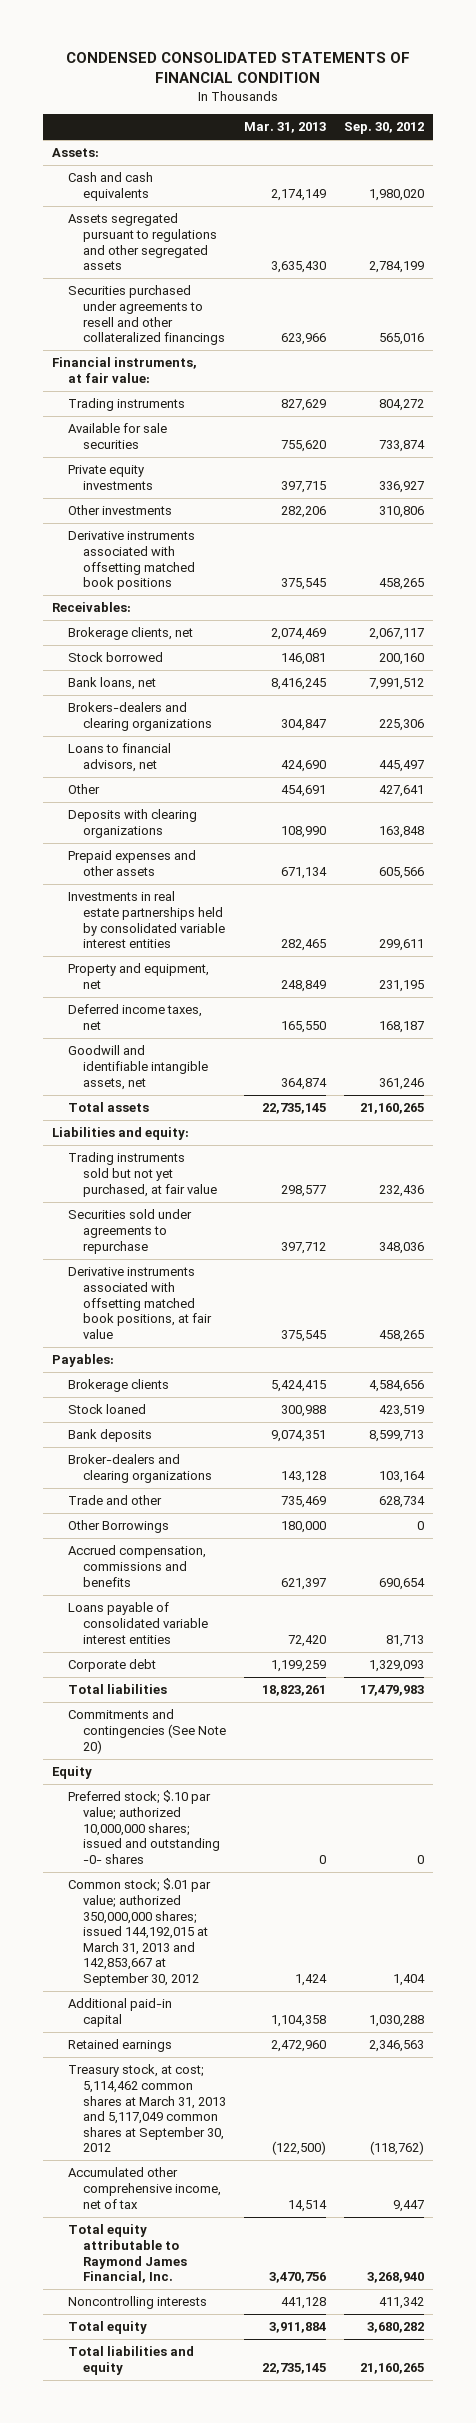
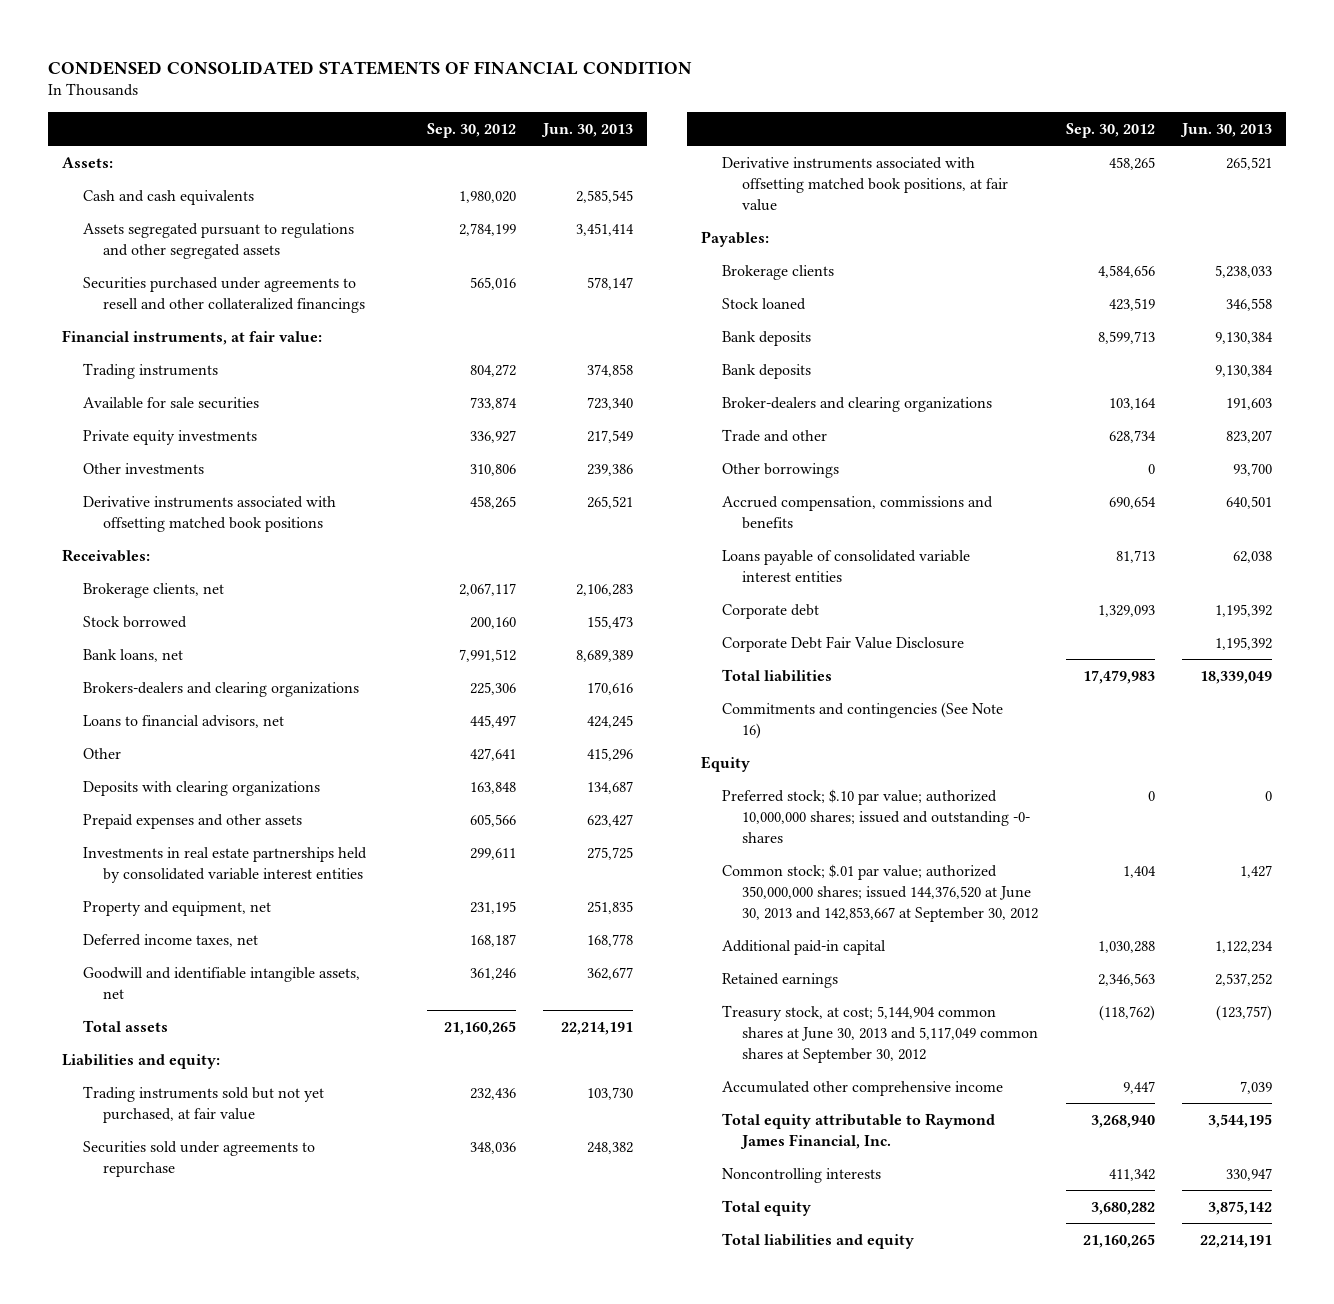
[243,122,326,134] Mar. 31, 2013 -> none
none -> [541,122,634,137] Jun. 30, 2013
none -> [721,363,811,379] Bank deposits
[67,1520,169,1534] Other Borrowings -> [721,462,839,478] Other borrowings
none -> [721,635,964,652] Corporate Debt Fair Value Disclosure
[67,1709,227,1754] Commitments and contingencies (See Note 20) -> [721,701,1003,739] Commitments and contingencies (See Note 16)
[67,1878,211,1987] Common stock; $.01 par value; authorized 350,000,000 shares; issued 144,192,015 at March 31, 2013 and 142,853,667 at September 30, 2012 -> [721,863,1039,922] Common stock; $.01 par value; authorized 350,000,000 shares; issued 144,376,520 at June 30, 2013 and 142,853,667 at September 30, 2012
[67,2064,227,2153] Treasury stock, at cost; 5,114,462 common shares at March 31, 2013 and 5,117,049 common shares at September 30, 2012 -> [721,1004,1039,1063] Treasury stock, at cost; 5,144,904 common shares at June 30, 2013 and 5,117,049 common shares at September 30, 2012
[67,2167,222,2209] Accumulated other comprehensive income, net of tax -> [721,1080,1003,1096] Accumulated other comprehensive income

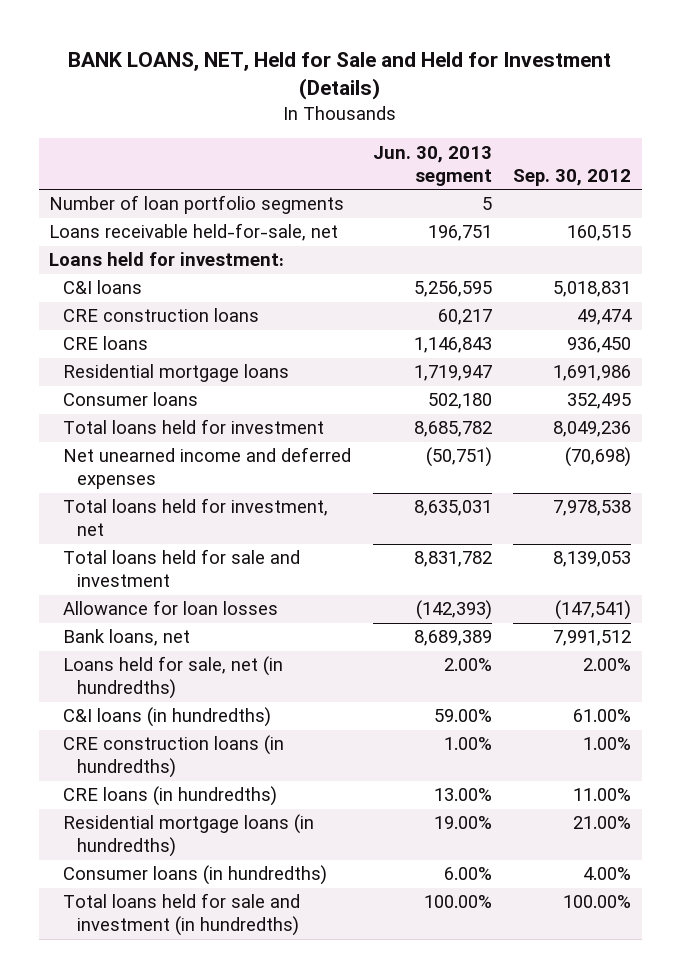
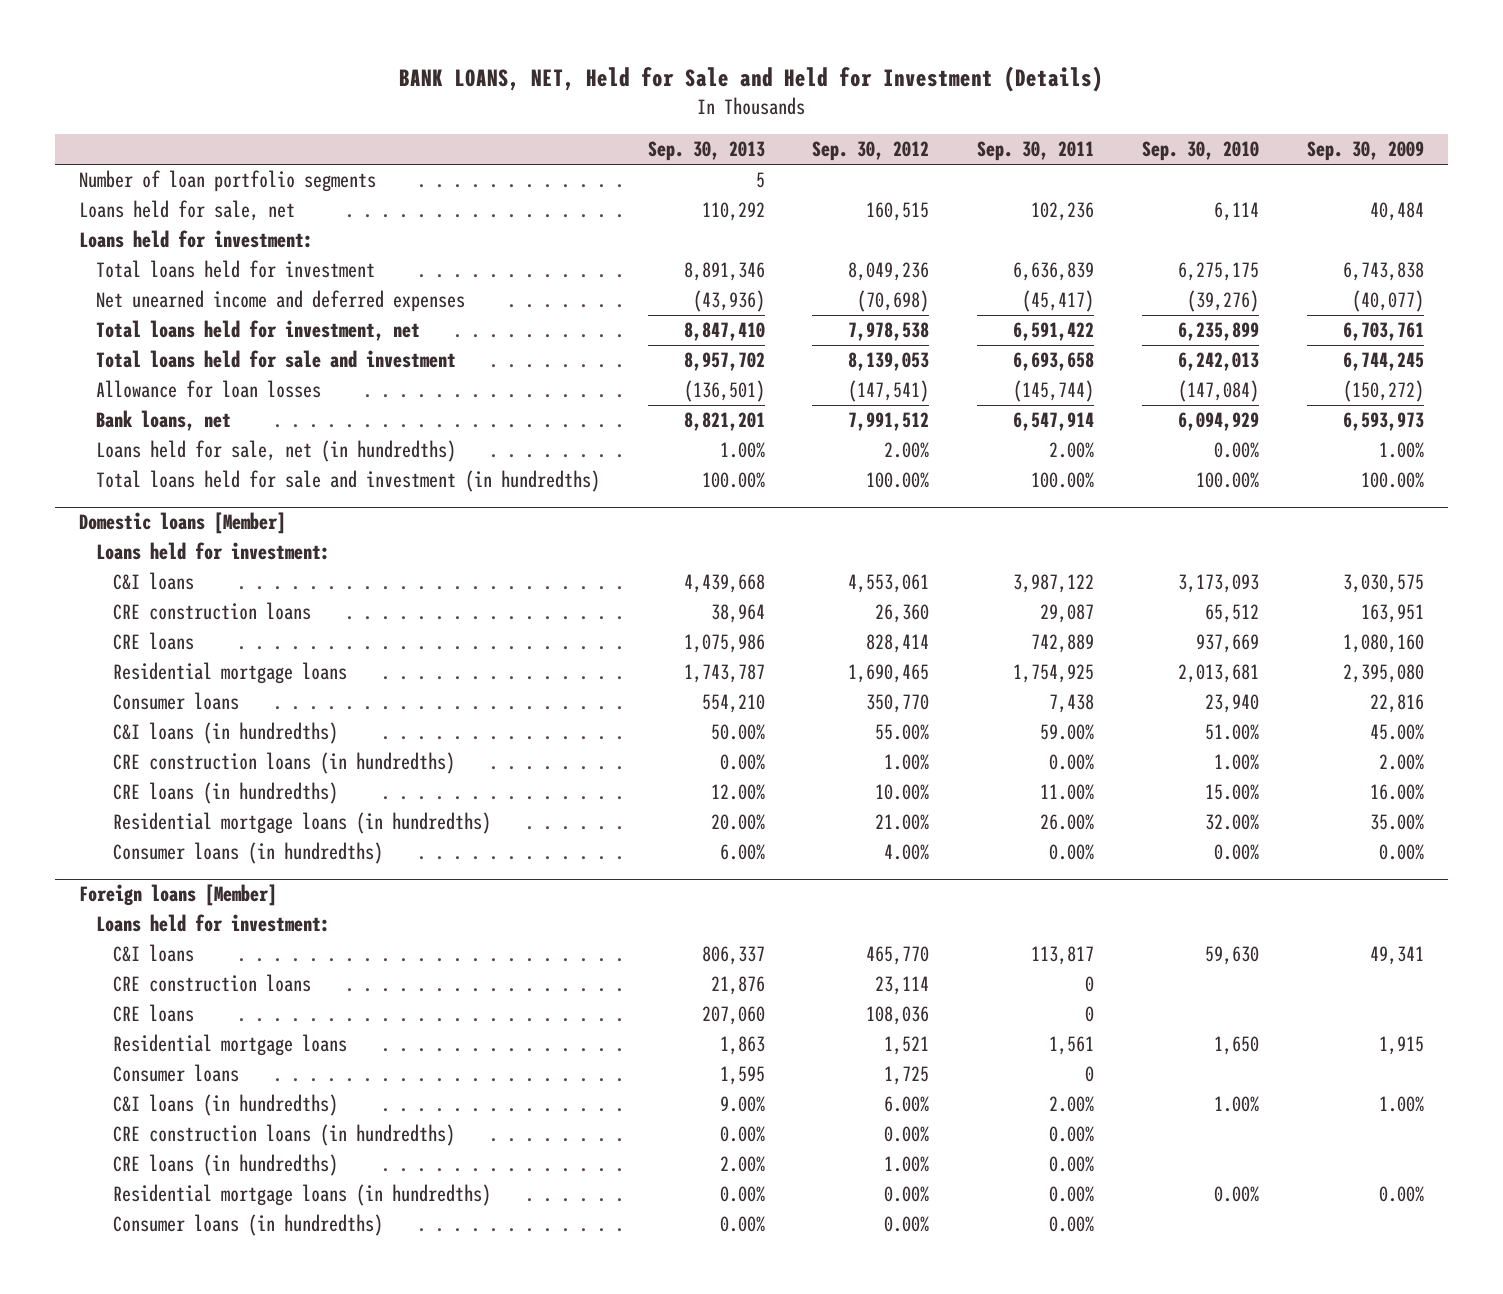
[372,145,492,186] Jun. 30, 2013 segment -> none
none -> [647,141,765,162] Sep. 30, 2013
none -> [977,141,1095,162] Sep. 30, 2011
none -> [1142,141,1260,162] Sep. 30, 2010
none -> [1306,141,1424,162] Sep. 30, 2009
[49,223,339,242] Loans receivable held-for-sale, net -> [78,200,295,222] Loans held for sale, net
[63,280,143,295] C&I loans -> none
[63,308,260,323] CRE construction loans -> none
[63,336,149,351] CRE loans -> none
[63,364,290,383] Residential mortgage loans -> none
[63,392,199,407] Consumer loans -> none
[63,893,301,937] Total loans held for sale and investment (in hundredths) -> [95,470,600,493] Total loans held for sale and investment (in hundredths)
none -> [78,512,286,535] Domestic loans [Member]
none -> [95,542,330,561] Loans held for investment:
none -> [112,572,194,591] C&I loans
none -> [112,602,311,621] CRE construction loans
none -> [112,632,194,651] CRE loans
none -> [112,662,347,685] Residential mortgage loans
none -> [112,692,239,711] Consumer loans
[573,709,632,723] 61.00% -> [875,724,930,741] 55.00%
[573,788,632,802] 11.00% -> [875,784,930,801] 10.00%
none -> [78,884,277,907] Foreign loans [Member]
none -> [95,914,330,933] Loans held for investment:
none -> [112,944,194,963] C&I loans
none -> [112,974,311,993] CRE construction loans
none -> [112,1004,194,1023] CRE loans
none -> [112,1034,347,1057] Residential mortgage loans
none -> [112,1064,239,1083] Consumer loans
none -> [112,1094,338,1117] C&I loans (in hundredths)
none -> [112,1124,455,1147] CRE construction loans (in hundredths)
none -> [112,1154,338,1177] CRE loans (in hundredths)
none -> [112,1184,491,1207] Residential mortgage loans (in hundredths)
none -> [112,1214,383,1237] Consumer loans (in hundredths)

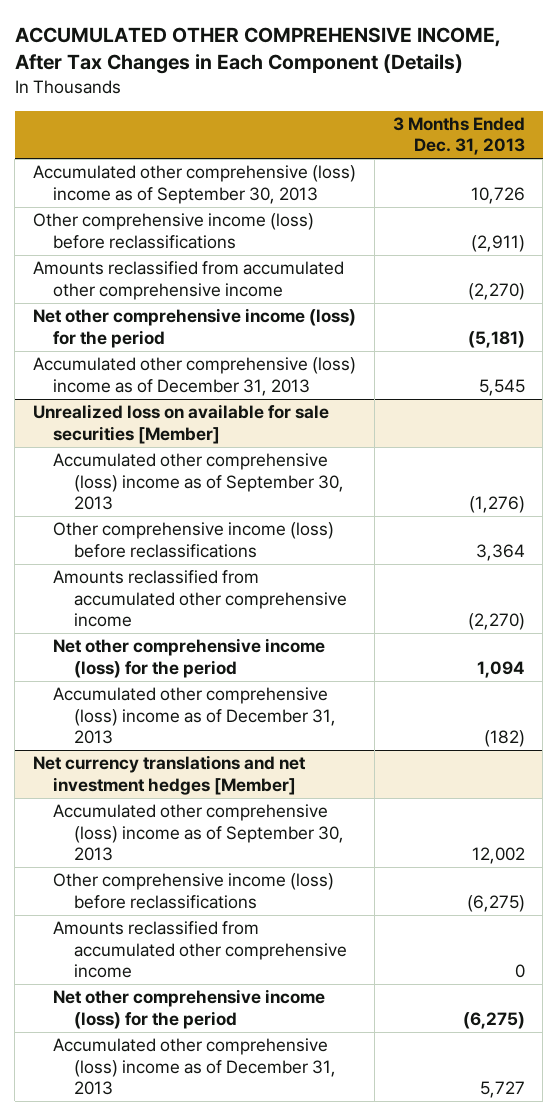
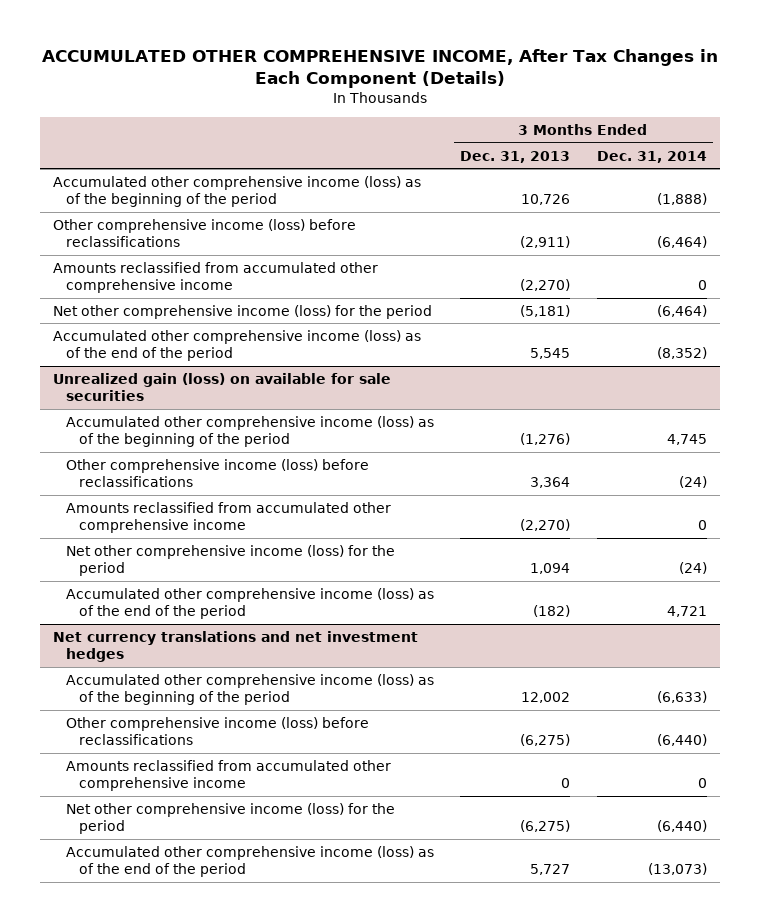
none -> [596,150,707,163] Dec. 31, 2014
[32,165,356,204] Accumulated other comprehensive (loss) income as of September 30, 2013 -> [53,175,422,208] Accumulated other comprehensive income (loss) as of the beginning of the period
[32,357,356,396] Accumulated other comprehensive (loss) income as of December 31, 2013 -> [53,329,422,362] Accumulated other comprehensive income (loss) as of the end of the period
[32,404,329,444] Unrealized loss on available for sale securities [Member] -> [53,372,392,402] Unrealized gain (loss) on available for sale securities
[53,453,344,510] Accumulated other comprehensive (loss) income as of September 30, 2013 -> [65,415,434,448] Accumulated other comprehensive income (loss) as of the beginning of the period
[53,687,336,744] Accumulated other comprehensive (loss) income as of December 31, 2013 -> [65,587,434,620] Accumulated other comprehensive income (loss) as of the end of the period
[32,755,306,795] Net currency translations and net investment hedges [Member] -> [53,630,419,663] Net currency translations and net investment hedges
[53,804,344,861] Accumulated other comprehensive (loss) income as of September 30, 2013 -> [65,673,434,706] Accumulated other comprehensive income (loss) as of the beginning of the period
[53,1038,336,1095] Accumulated other comprehensive (loss) income as of December 31, 2013 -> [65,845,434,878] Accumulated other comprehensive income (loss) as of the end of the period

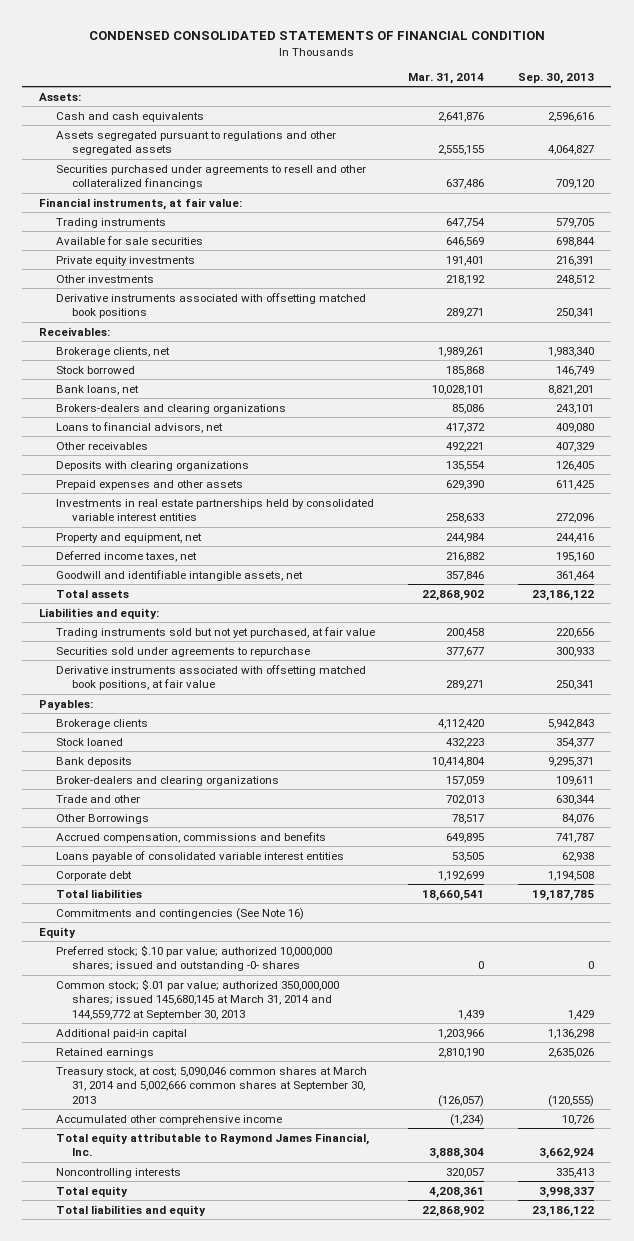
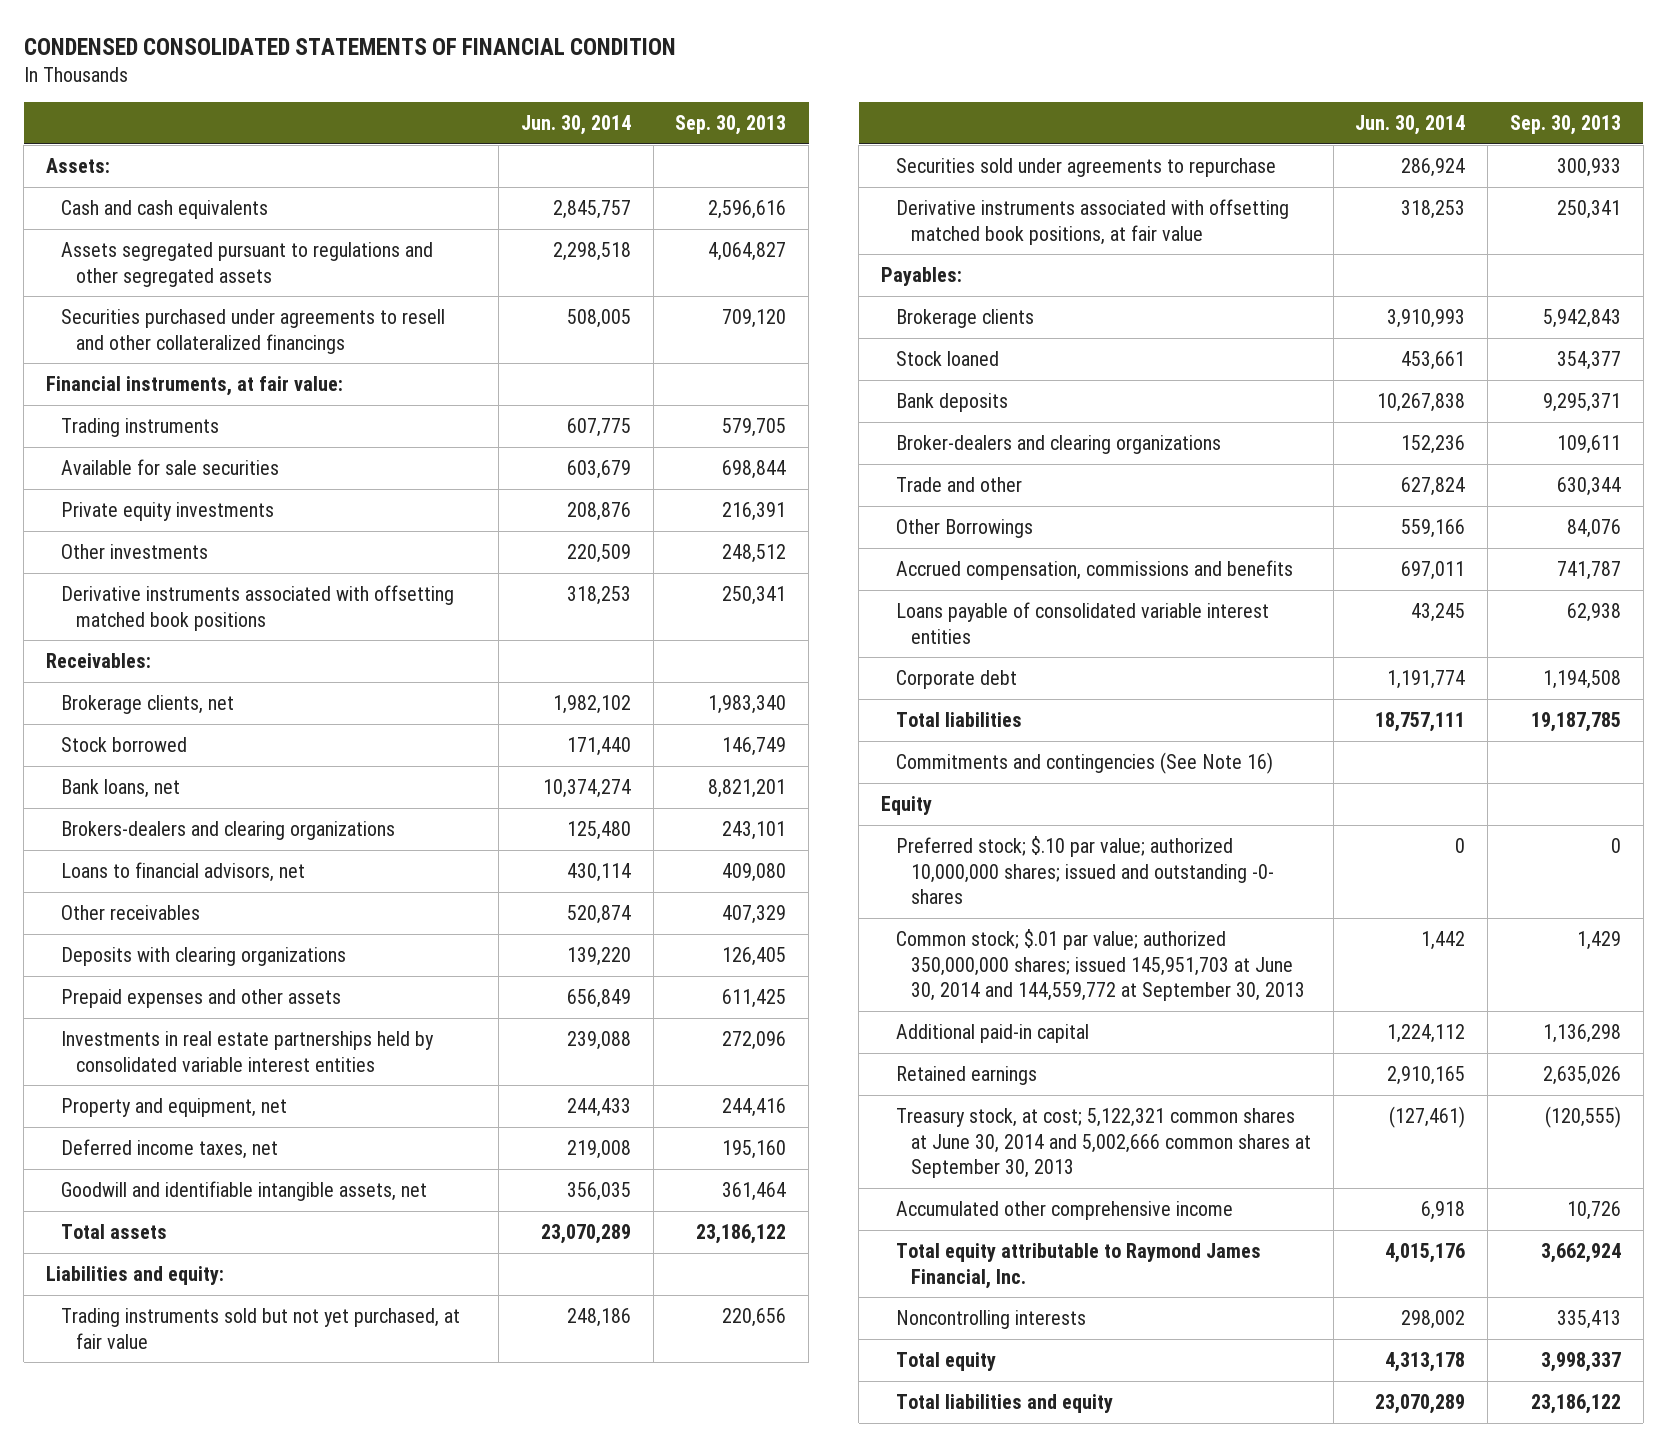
[408,72,485,84] Mar. 31, 2014 -> none
none -> [520,114,631,135] Jun. 30, 2014
[55,978,339,1020] Common stock; $.01 par value; authorized 350,000,000 shares; issued 145,680,145 at March 31, 2014 and 144,559,772 at September 30, 2013 -> [895,928,1305,1002] Common stock; $.01 par value; authorized 350,000,000 shares; issued 145,951,703 at June 30, 2014 and 144,559,772 at September 30, 2013
[55,1066,367,1104] Treasury stock, at cost; 5,090,046 common shares at March 31, 2014 and 5,002,666 common shares at September 30, 2013 -> [895,1107,1311,1179] Treasury stock, at cost; 5,122,321 common shares at June 30, 2014 and 5,002,666 common shares at September 30, 2013

